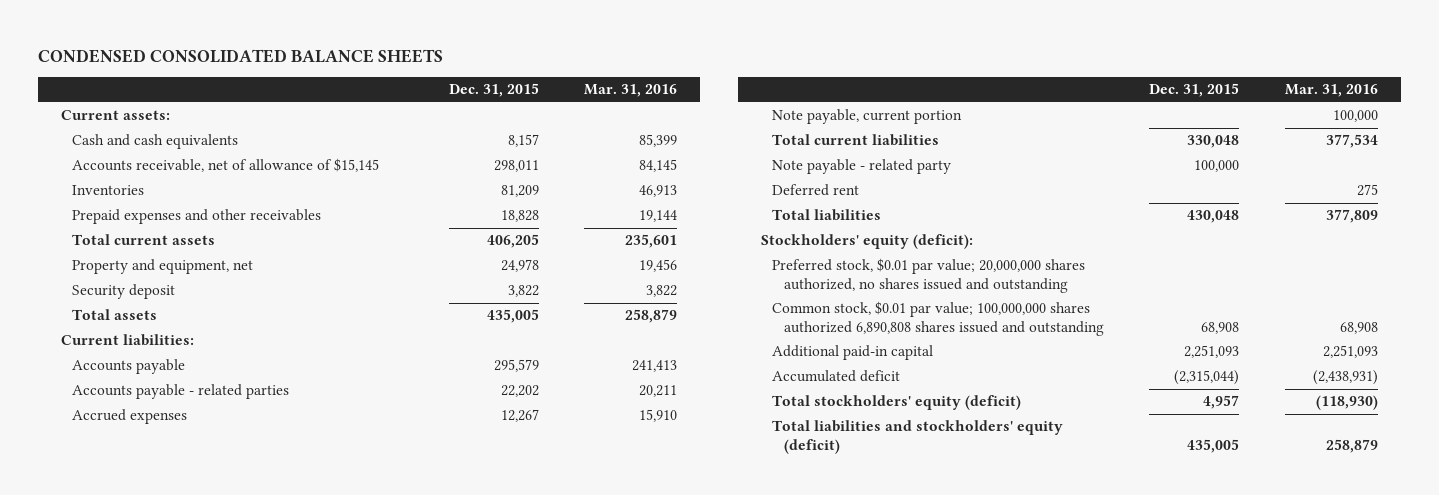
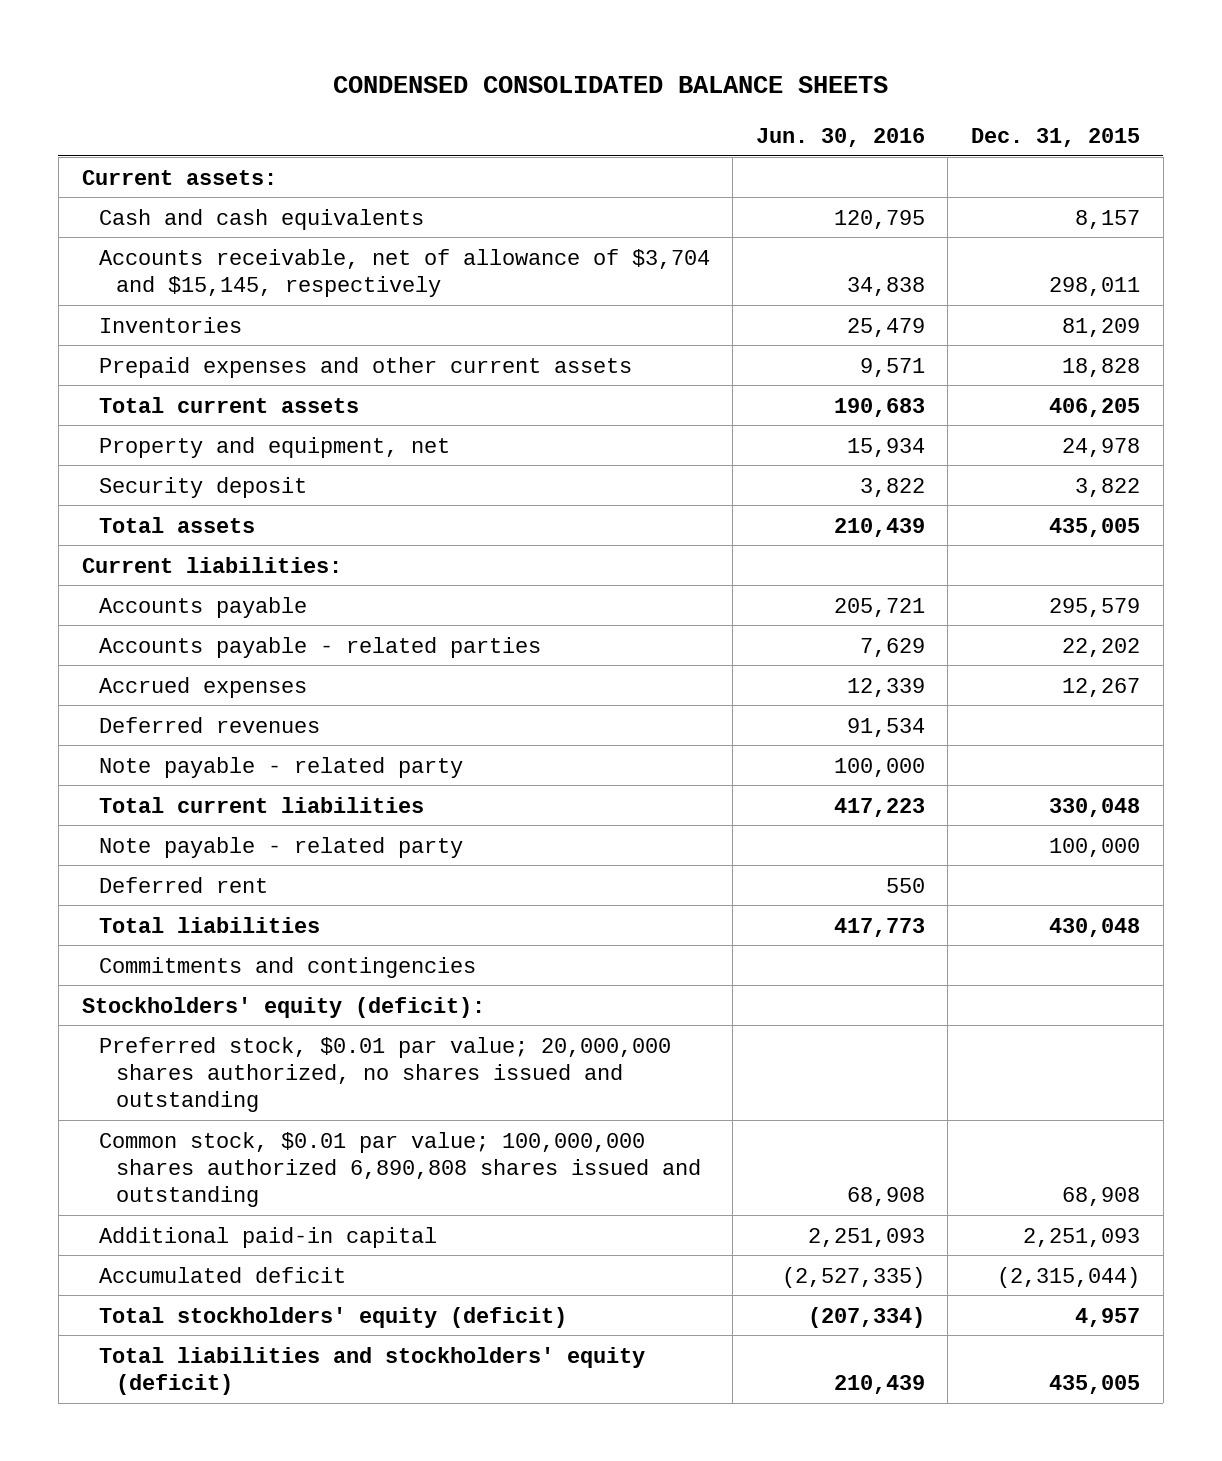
[584,84,678,98] Mar. 31, 2016 -> none
none -> [755,127,925,147] Jun. 30, 2016
[72,158,380,173] Accounts receivable, net of allowance of $15,145 -> [98,248,710,297] Accounts receivable, net of allowance of $3,704 and $15,145, respectively
[72,209,322,225] Prepaid expenses and other receivables -> [98,356,632,378] Prepaid expenses and other current assets
none -> [98,716,320,733] Deferred revenues
[772,109,963,125] Note payable, current portion -> [98,756,463,778] Note payable - related party
none -> [98,956,476,978] Commitments and contingencies

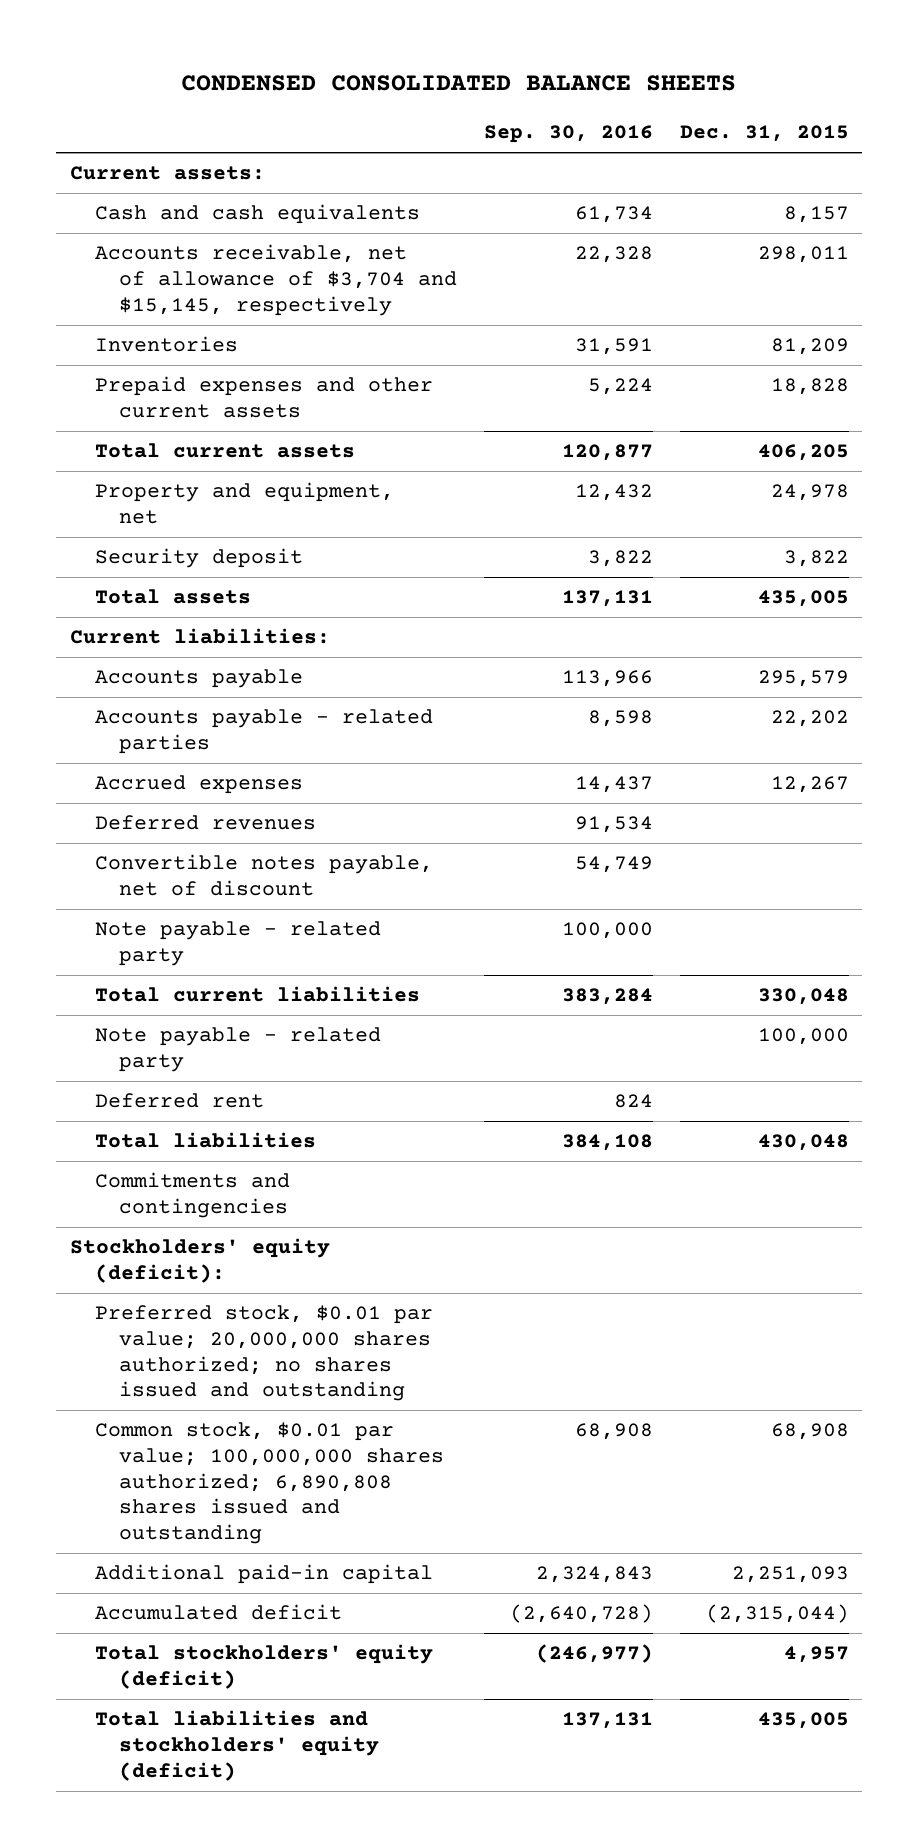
[755,127,925,147] Jun. 30, 2016 -> none
none -> [484,125,654,144] Sep. 30, 2016
none -> [94,854,433,897] Convertible notes payable, net of discount
[98,1036,671,1113] Preferred stock, $0.01 par value; 20,000,000 shares authorized, no shares issued and outstanding -> [94,1305,433,1402] Preferred stock, $0.01 par value; 20,000,000 shares authorized; no shares issued and outstanding
[98,1131,701,1208] Common stock, $0.01 par value; 100,000,000 shares authorized 6,890,808 shares issued and outstanding -> [94,1422,445,1544] Common stock, $0.01 par value; 100,000,000 shares authorized; 6,890,808 shares issued and outstanding

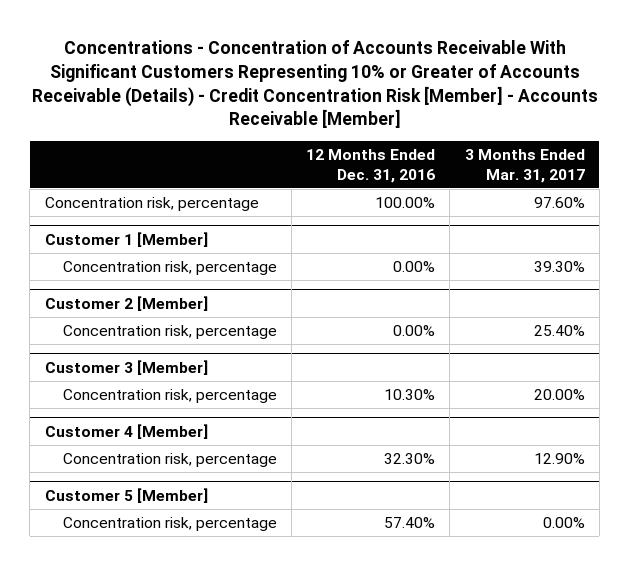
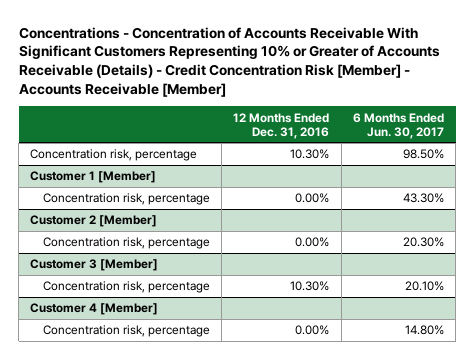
[464,148,585,183] 3 Months Ended Mar. 31, 2017 -> none
none -> [352,112,444,139] 6 Months Ended Jun. 30, 2017
[375,196,436,208] 100.00% -> [290,149,330,160] 10.30%
[44,487,208,503] Customer 5 [Member] -> none
[62,516,277,531] Concentration risk, percentage -> none
[384,452,436,464] 32.30% -> [295,325,330,336] 0.00%

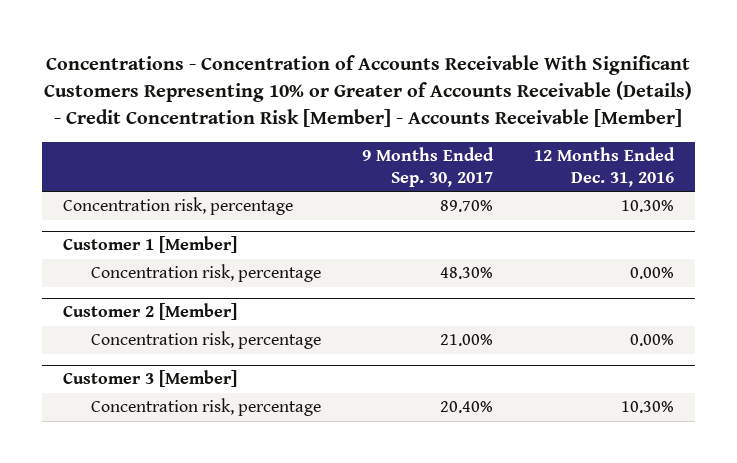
[352,112,444,139] 6 Months Ended Jun. 30, 2017 -> none
none -> [361,147,494,188] 9 Months Ended Sep. 30, 2017
[30,303,159,316] Customer 4 [Member] -> none
[42,325,210,338] Concentration risk, percentage -> none

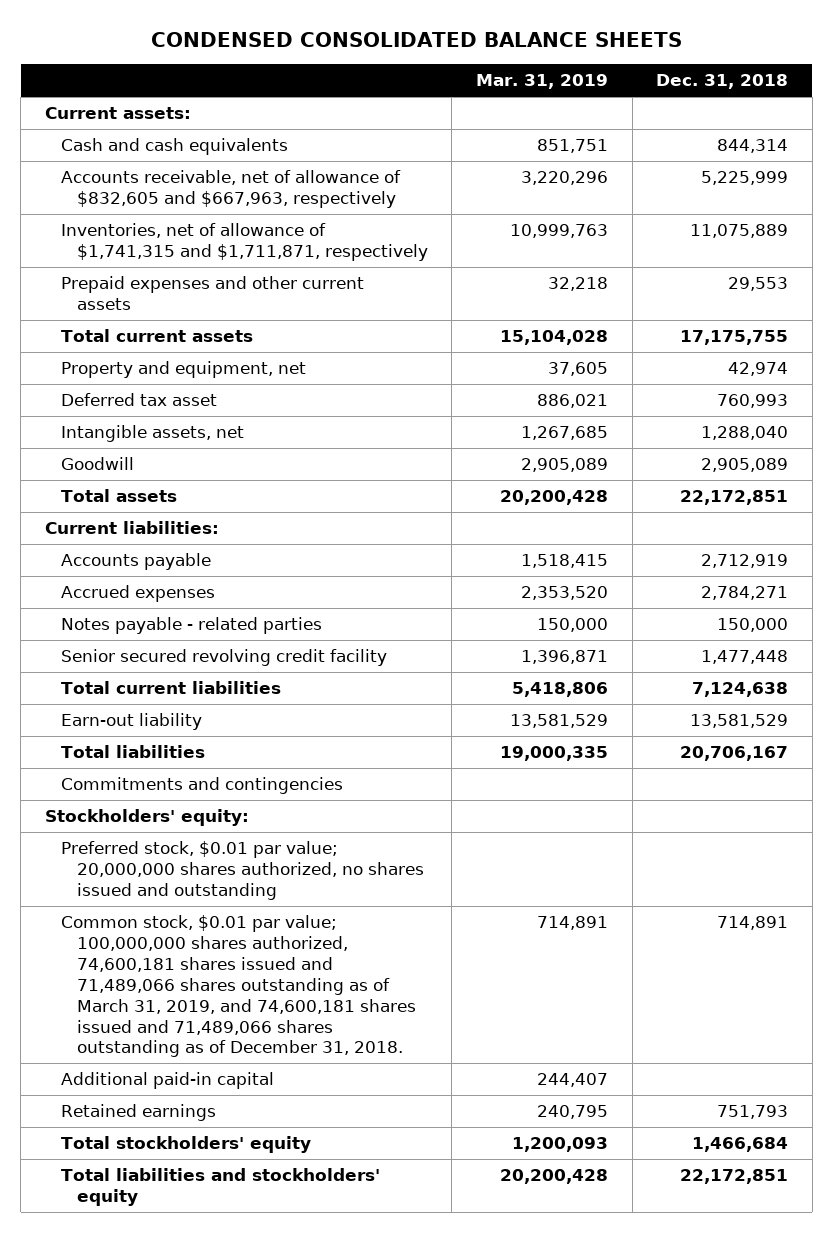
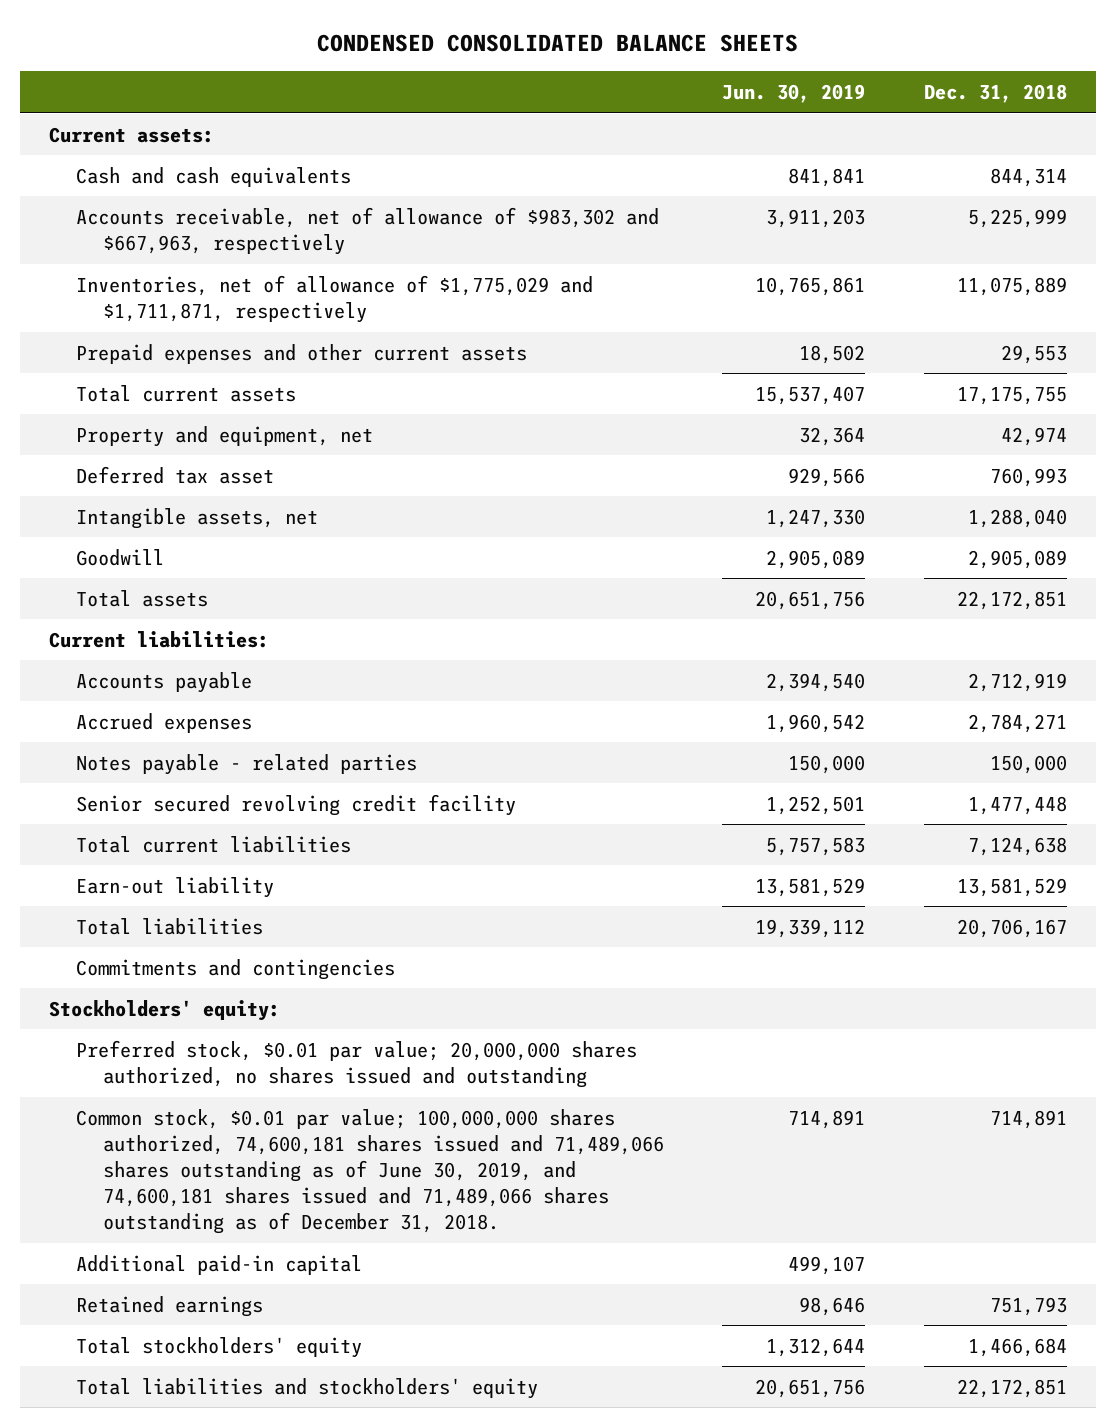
[475,74,608,90] Mar. 31, 2019 -> none
none -> [722,84,866,104] Jun. 30, 2019
[60,170,401,209] Accounts receivable, net of allowance of $832,605 and $667,963, respectively -> [75,206,659,255] Accounts receivable, net of allowance of $983,302 and $667,963, respectively
[60,223,428,262] Inventories, net of allowance of $1,741,315 and $1,711,871, respectively -> [75,274,593,323] Inventories, net of allowance of $1,775,029 and $1,711,871, respectively
[60,915,416,1058] Common stock, $0.01 par value; 100,000,000 shares authorized, 74,600,181 shares issued and 71,489,066 shares outstanding as of March 31, 2019, and 74,600,181 shares issued and 71,489,066 shares outstanding as of December 31, 2018. -> [75,1108,664,1235] Common stock, $0.01 par value; 100,000,000 shares authorized, 74,600,181 shares issued and 71,489,066 shares outstanding as of June 30, 2019, and 74,600,181 shares issued and 71,489,066 shares outstanding as of December 31, 2018.

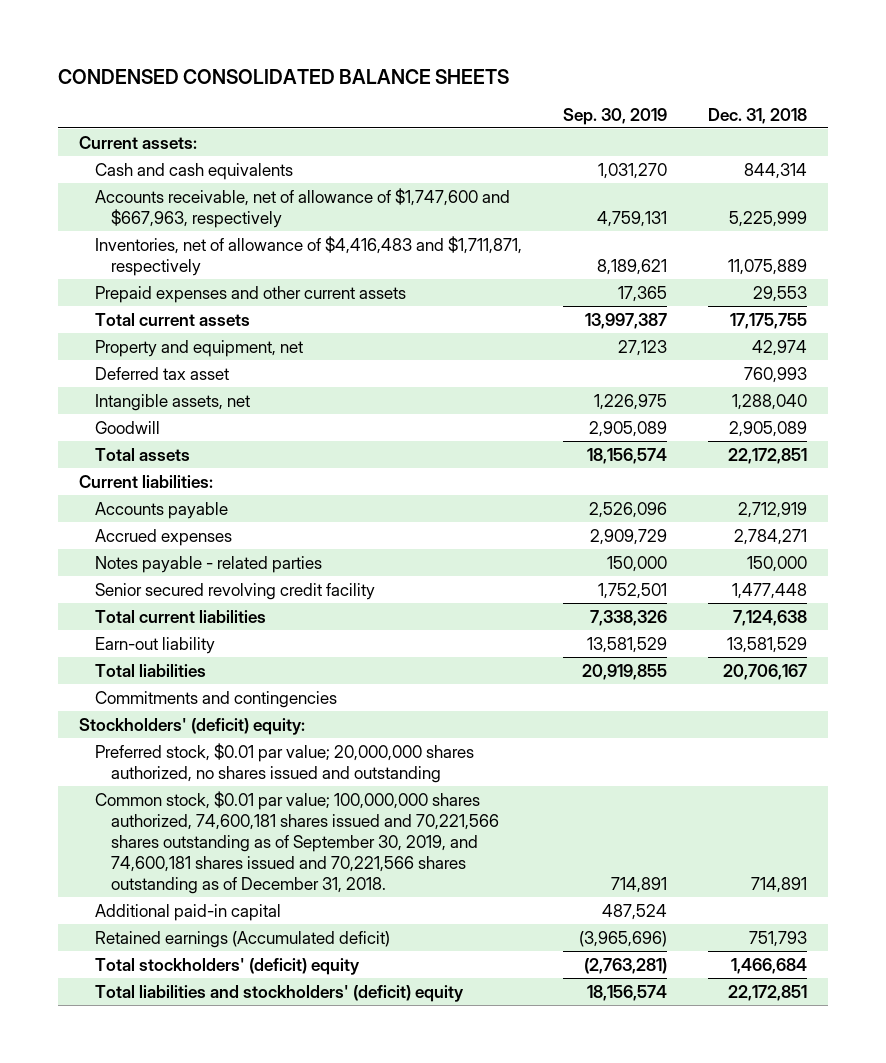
[722,84,866,104] Jun. 30, 2019 -> none
none -> [563,107,668,125] Sep. 30, 2019
[75,206,659,255] Accounts receivable, net of allowance of $983,302 and $667,963, respectively -> [94,187,510,228] Accounts receivable, net of allowance of $1,747,600 and $667,963, respectively
[75,274,593,323] Inventories, net of allowance of $1,775,029 and $1,711,871, respectively -> [94,235,522,276] Inventories, net of allowance of $4,416,483 and $1,711,871, respectively
[49,999,281,1021] Stockholders' equity: -> [78,717,305,735] Stockholders' (deficit) equity:
[75,1108,664,1235] Common stock, $0.01 par value; 100,000,000 shares authorized, 74,600,181 shares issued and 71,489,066 shares outstanding as of June 30, 2019, and 74,600,181 shares issued and 71,489,066 shares outstanding as of December 31, 2018. -> [94,790,499,895] Common stock, $0.01 par value; 100,000,000 shares authorized, 74,600,181 shares issued and 70,221,566 shares outstanding as of September 30, 2019, and 74,600,181 shares issued and 70,221,566 shares outstanding as of December 31, 2018.
[75,1295,263,1317] Retained earnings -> [94,930,390,948] Retained earnings (Accumulated deficit)
[75,1336,362,1358] Total stockholders' equity -> [94,957,360,975] Total stockholders' (deficit) equity
[75,1377,538,1399] Total liabilities and stockholders' equity -> [94,984,464,1002] Total liabilities and stockholders' (deficit) equity

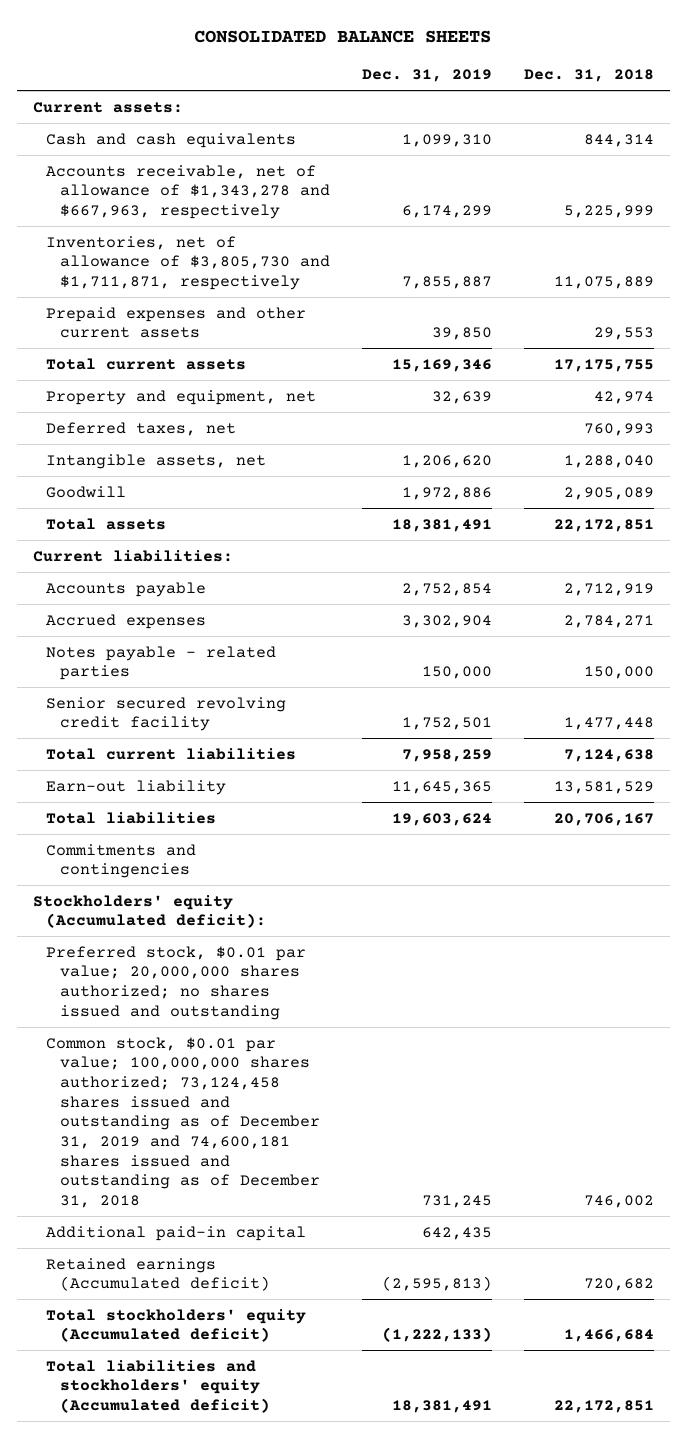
[58,69,510,85] CONDENSED CONSOLIDATED BALANCE SHEETS -> [194,30,492,44] CONSOLIDATED BALANCE SHEETS
[563,107,668,125] Sep. 30, 2019 -> none
none -> [362,69,493,83] Dec. 31, 2019
[94,187,510,228] Accounts receivable, net of allowance of $1,747,600 and $667,963, respectively -> [46,164,331,220] Accounts receivable, net of allowance of $1,343,278 and $667,963, respectively
[94,235,522,276] Inventories, net of allowance of $4,416,483 and $1,711,871, respectively -> [46,235,331,291] Inventories, net of allowance of $3,805,730 and $1,711,871, respectively
[94,366,229,380] Deferred tax asset -> [46,421,237,436] Deferred taxes, net
[78,717,305,735] Stockholders' (deficit) equity: -> [32,894,267,929] Stockholders' equity (Accumulated deficit):
[94,742,474,783] Preferred stock, $0.01 par value; 20,000,000 shares authorized, no shares issued and outstanding -> [46,945,307,1020] Preferred stock, $0.01 par value; 20,000,000 shares authorized; no shares issued and outstanding
[94,790,499,895] Common stock, $0.01 par value; 100,000,000 shares authorized, 74,600,181 shares issued and 70,221,566 shares outstanding as of September 30, 2019, and 74,600,181 shares issued and 70,221,566 shares outstanding as of December 31, 2018. -> [46,1036,321,1209] Common stock, $0.01 par value; 100,000,000 shares authorized; 73,124,458 shares issued and outstanding as of December 31, 2019 and 74,600,181 shares issued and outstanding as of December 31, 2018
[751,877,808,894] 714,891 -> [584,1195,655,1209] 746,002
[749,930,808,947] 751,793 -> [584,1278,655,1292] 720,682
[94,957,360,975] Total stockholders' (deficit) equity -> [46,1308,307,1343] Total stockholders' equity (Accumulated deficit)
[94,984,464,1002] Total liabilities and stockholders' (deficit) equity -> [46,1359,271,1414] Total liabilities and stockholders' equity (Accumulated deficit)

